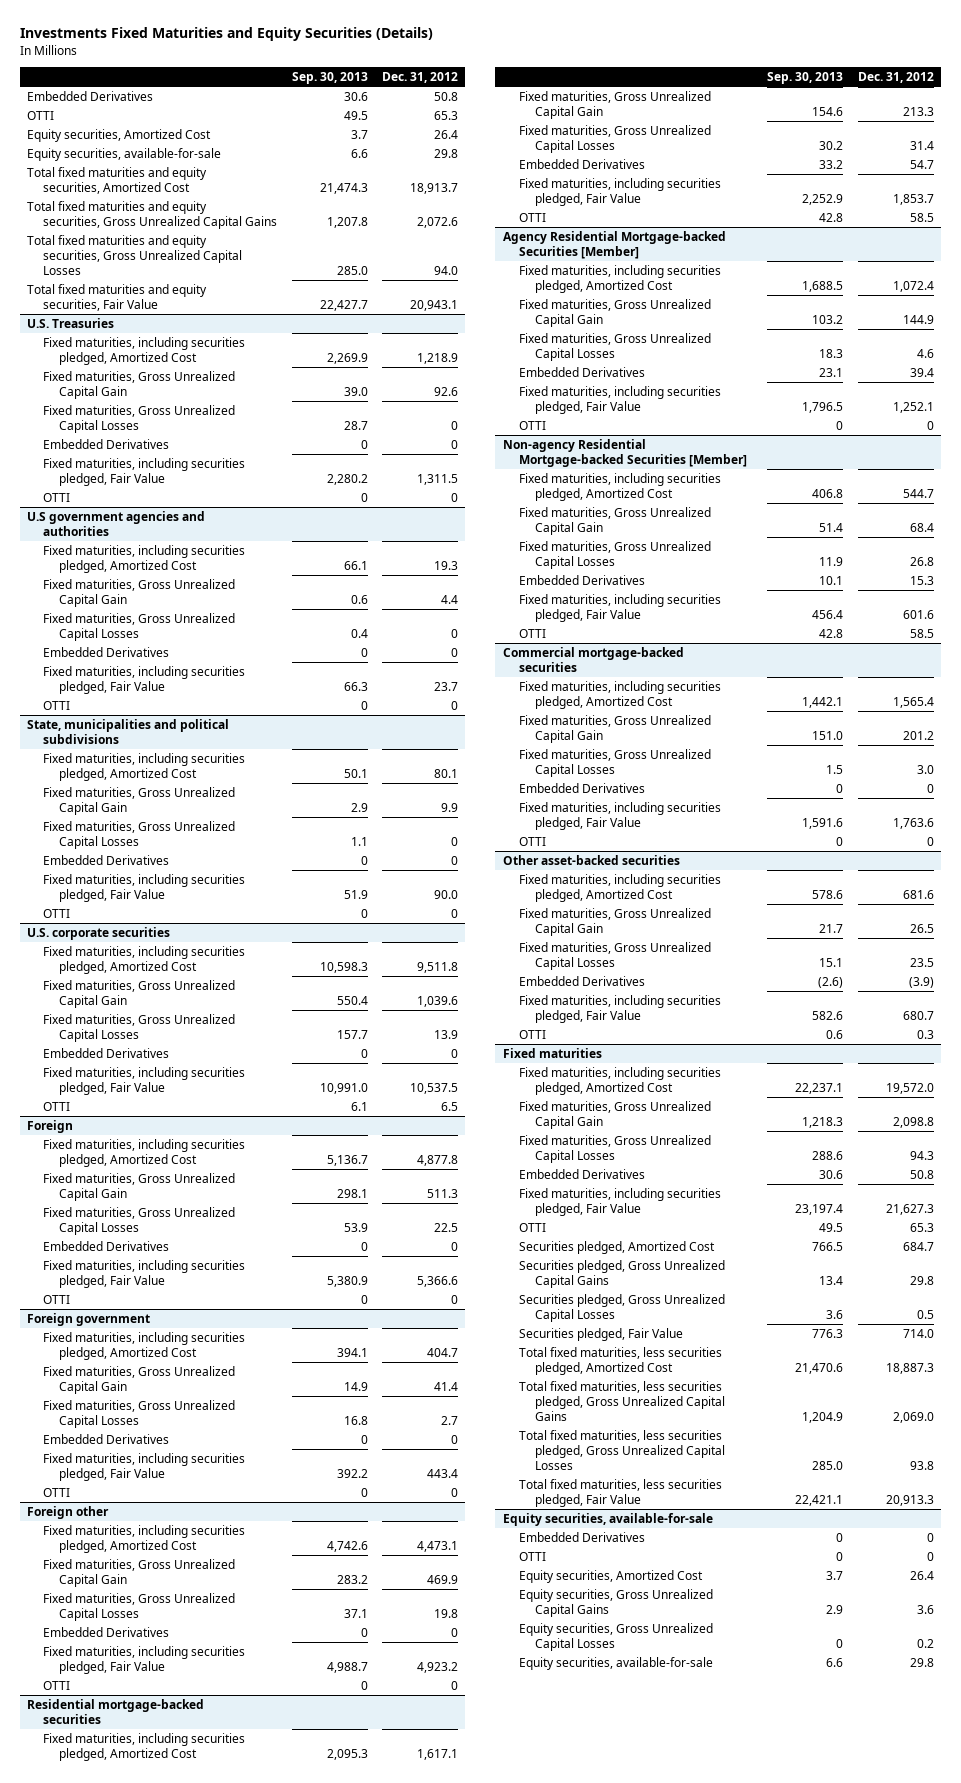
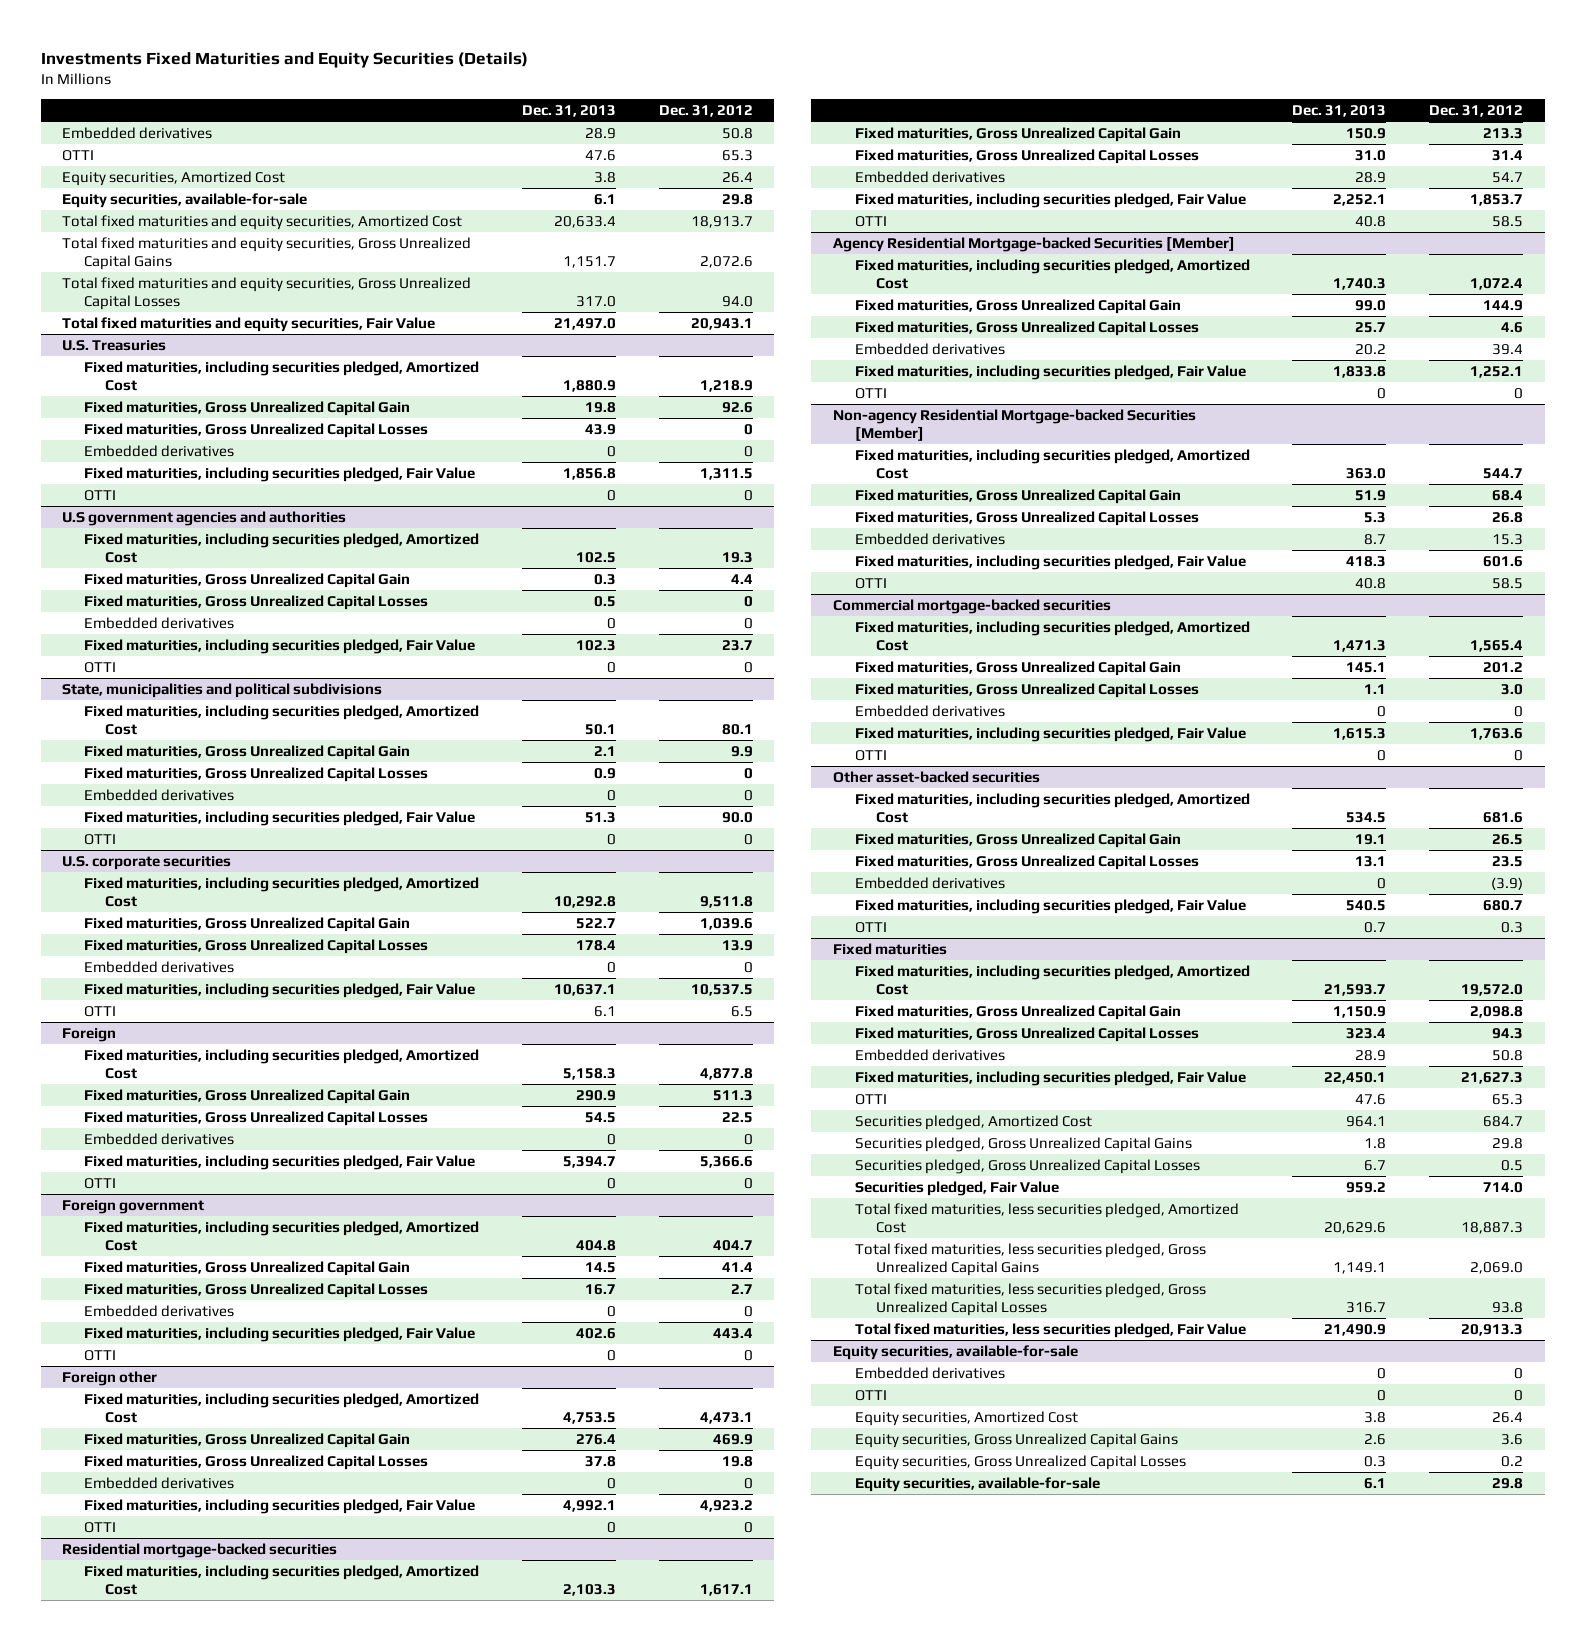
[291,71,368,84] Sep. 30, 2013 -> none
none -> [521,104,616,117] Dec. 31, 2013
[26,91,153,102] Embedded Derivatives -> [62,126,213,139] Embedded derivatives
[43,439,170,450] Embedded Derivatives -> [83,444,234,457] Embedded derivatives
[43,647,170,658] Embedded Derivatives -> [83,616,234,629] Embedded derivatives
[43,855,170,866] Embedded Derivatives -> [83,788,234,801] Embedded derivatives
[43,1048,170,1059] Embedded Derivatives -> [83,960,234,973] Embedded derivatives
[43,1241,170,1252] Embedded Derivatives -> [83,1132,234,1145] Embedded derivatives
[43,1434,170,1445] Embedded Derivatives -> [83,1304,234,1317] Embedded derivatives
[43,1627,170,1638] Embedded Derivatives -> [83,1476,234,1489] Embedded derivatives
[518,159,645,170] Embedded Derivatives -> [854,170,1005,183] Embedded derivatives
[518,367,645,378] Embedded Derivatives -> [854,342,1005,355] Embedded derivatives
[518,575,645,586] Embedded Derivatives -> [854,532,1005,545] Embedded derivatives
[518,783,645,794] Embedded Derivatives -> [854,704,1005,717] Embedded derivatives
[518,976,645,987] Embedded Derivatives -> [854,876,1005,889] Embedded derivatives
[518,1169,645,1180] Embedded Derivatives -> [854,1048,1005,1061] Embedded derivatives
[518,1532,645,1543] Embedded Derivatives -> [854,1366,1005,1379] Embedded derivatives

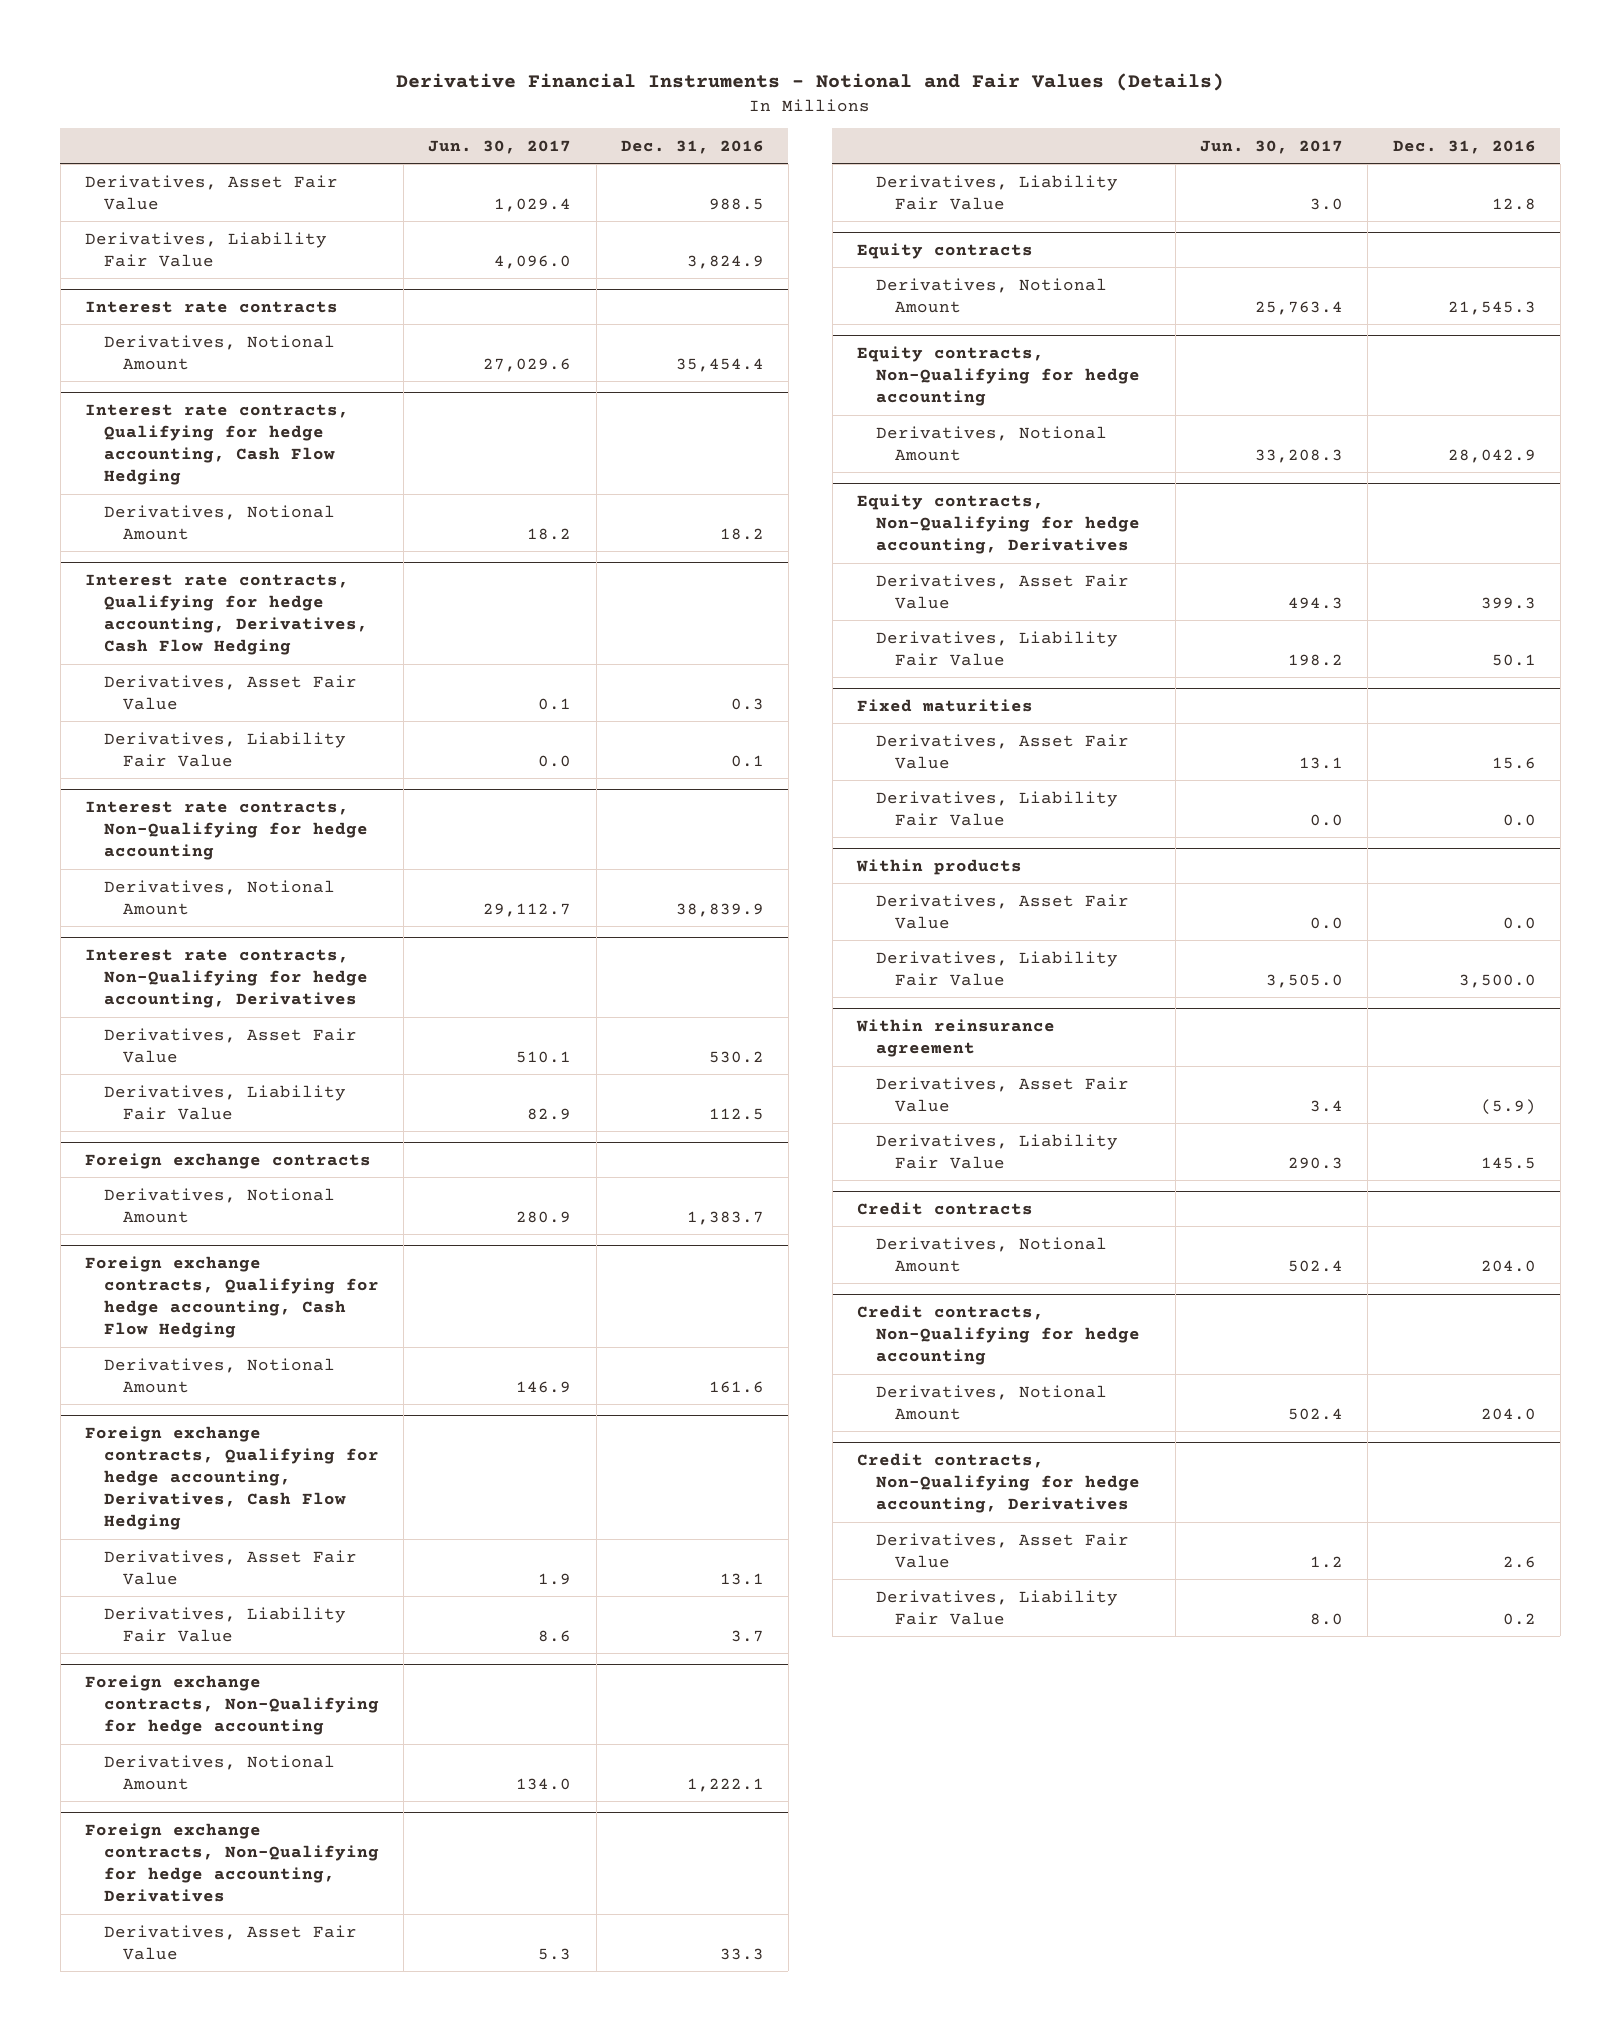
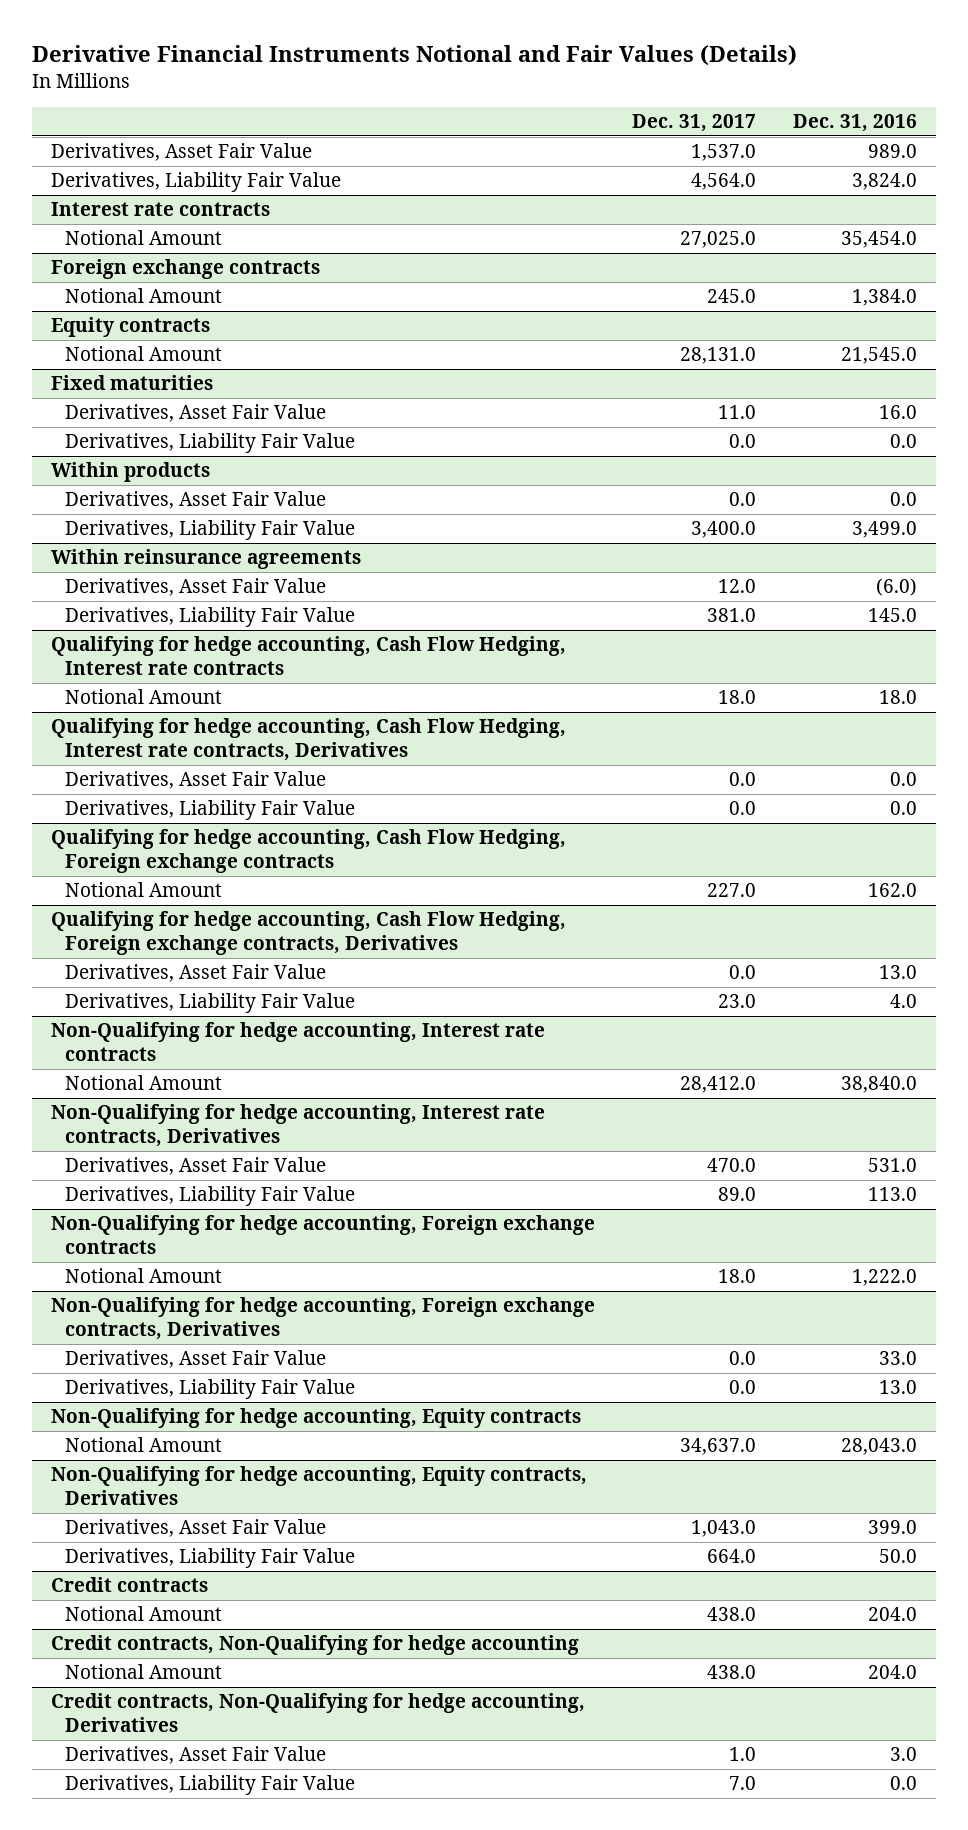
[396,73,1225,92] Derivative Financial Instruments - Notional and Fair Values (Details) -> [32,44,798,66] Derivative Financial Instruments Notional and Fair Values (Details)
[428,139,572,154] Jun. 30, 2017 -> none
none -> [632,114,757,133] Dec. 31, 2017
[708,197,764,210] 988.5 -> [868,144,918,159] 989.0
[686,254,764,269] 3,824.9 -> [852,173,918,191] 3,824.0
[84,403,349,486] Interest rate contracts, Qualifying for hedge accounting, Cash Flow Hedging -> none
[103,504,335,540] Derivatives, Notional Amount -> none
[84,573,368,656] Interest rate contracts, Qualifying for hedge accounting, Derivatives, Cash Flow Hedging -> none
[103,674,357,710] Derivatives, Asset Fair Value -> none
[103,731,346,767] Derivatives, Liability Fair Value -> none
[84,800,368,861] Interest rate contracts, Non-Qualifying for hedge accounting -> none
[103,879,335,915] Derivatives, Notional Amount -> none
[84,948,368,1009] Interest rate contracts, Non-Qualifying for hedge accounting, Derivatives -> none
[103,1027,357,1063] Derivatives, Asset Fair Value -> none
[103,1084,346,1120] Derivatives, Liability Fair Value -> none
[103,334,335,370] Derivatives, Notional Amount -> [65,230,223,246] Notional Amount
[675,357,764,372] 35,454.4 -> [841,231,918,249] 35,454.0
[84,1255,379,1339] Foreign exchange contracts, Qualifying for hedge accounting, Cash Flow Hedging -> none
[103,1357,335,1393] Derivatives, Notional Amount -> none
[84,1425,379,1531] Foreign exchange contracts, Qualifying for hedge accounting, Derivatives, Cash Flow Hedging -> none
[103,1549,357,1585] Derivatives, Asset Fair Value -> none
[103,1606,346,1642] Derivatives, Liability Fair Value -> none
[84,1674,379,1736] Foreign exchange contracts, Non-Qualifying for hedge accounting -> none
[103,1754,335,1790] Derivatives, Notional Amount -> none
[84,1822,379,1903] Foreign exchange contracts, Non-Qualifying for hedge accounting, Derivatives -> none
[103,1924,357,1960] Derivatives, Asset Fair Value -> none
[875,174,1118,210] Derivatives, Liability Fair Value -> none
[103,1187,335,1223] Derivatives, Notional Amount -> [65,288,223,304] Notional Amount
[686,1210,764,1225] 1,383.7 -> [852,289,918,307] 1,384.0
[856,345,1140,407] Equity contracts, Non-Qualifying for hedge accounting -> none
[875,425,1107,461] Derivatives, Notional Amount -> none
[856,493,1140,555] Equity contracts, Non-Qualifying for hedge accounting, Derivatives -> none
[875,573,1129,609] Derivatives, Asset Fair Value -> none
[875,630,1118,666] Derivatives, Liability Fair Value -> none
[875,277,1107,313] Derivatives, Notional Amount -> [65,346,223,362] Notional Amount
[1447,300,1536,315] 21,545.3 -> [841,347,918,365] 21,545.0
[1491,756,1536,769] 15.6 -> [879,405,918,420] 16.0
[1458,973,1536,988] 3,500.0 -> [852,521,918,539] 3,499.0
[855,1018,1055,1057] Within reinsurance agreement -> [50,549,361,570] Within reinsurance agreements
[1480,1098,1536,1115] (5.9) -> [876,578,918,597] (6.0)
[1480,1156,1536,1169] 145.5 -> [868,608,918,623] 145.0
none -> [50,636,566,676] Qualifying for hedge accounting, Cash Flow Hedging, Interest rate contracts
none -> [65,689,223,705] Notional Amount
none -> [50,718,566,762] Qualifying for hedge accounting, Cash Flow Hedging, Interest rate contracts, Derivatives
none -> [65,771,327,790] Derivatives, Asset Fair Value
none -> [65,800,356,821] Derivatives, Liability Fair Value
none -> [50,829,566,874] Qualifying for hedge accounting, Cash Flow Hedging, Foreign exchange contracts
none -> [65,882,223,898] Notional Amount
none -> [50,911,566,956] Qualifying for hedge accounting, Cash Flow Hedging, Foreign exchange contracts, Derivatives
none -> [65,964,327,983] Derivatives, Asset Fair Value
none -> [65,993,356,1014] Derivatives, Liability Fair Value
none -> [50,1022,545,1062] Non-Qualifying for hedge accounting, Interest rate contracts
none -> [65,1075,223,1091] Notional Amount
none -> [50,1104,545,1148] Non-Qualifying for hedge accounting, Interest rate contracts, Derivatives
none -> [65,1157,327,1176] Derivatives, Asset Fair Value
none -> [65,1186,356,1207] Derivatives, Liability Fair Value
none -> [50,1215,595,1255] Non-Qualifying for hedge accounting, Foreign exchange contracts
none -> [65,1268,223,1284] Notional Amount
none -> [50,1297,595,1341] Non-Qualifying for hedge accounting, Foreign exchange contracts, Derivatives
none -> [65,1350,327,1369] Derivatives, Asset Fair Value
none -> [65,1379,356,1400] Derivatives, Liability Fair Value
none -> [50,1408,581,1429] Non-Qualifying for hedge accounting, Equity contracts
none -> [65,1437,223,1453] Notional Amount
none -> [50,1466,587,1506] Non-Qualifying for hedge accounting, Equity contracts, Derivatives
none -> [65,1519,327,1538] Derivatives, Asset Fair Value
none -> [65,1548,356,1569] Derivatives, Liability Fair Value
[875,1236,1107,1272] Derivatives, Notional Amount -> [65,1606,223,1622] Notional Amount
[875,1384,1107,1420] Derivatives, Notional Amount -> [65,1664,223,1680] Notional Amount
[1502,1555,1536,1568] 2.6 -> [890,1747,918,1762] 3.0
[1502,1612,1536,1625] 0.2 -> [890,1776,918,1791] 0.0

